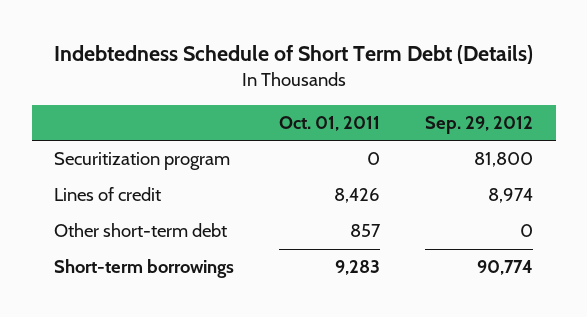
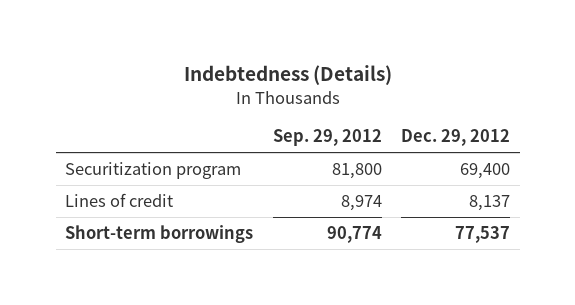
[53,44,533,64] Indebtedness Schedule of Short Term Debt (Details) -> [183,65,392,86] Indebtedness (Details)
[279,115,381,131] Oct. 01, 2011 -> none
none -> [400,129,510,147] Dec. 29, 2012
[54,223,228,238] Other short-term debt -> none

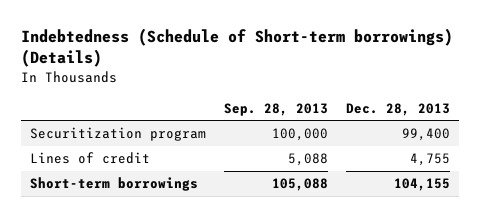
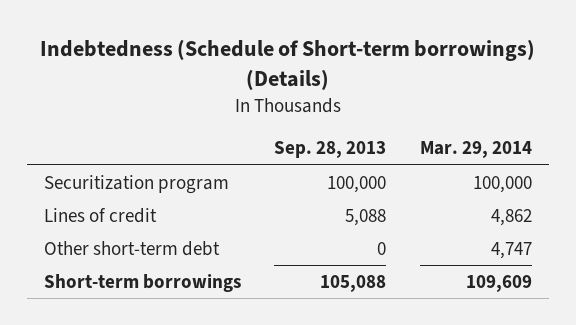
[345,102,450,116] Dec. 28, 2013 -> none
none -> [420,141,533,159] Mar. 29, 2014
none -> [43,240,220,256] Other short-term debt

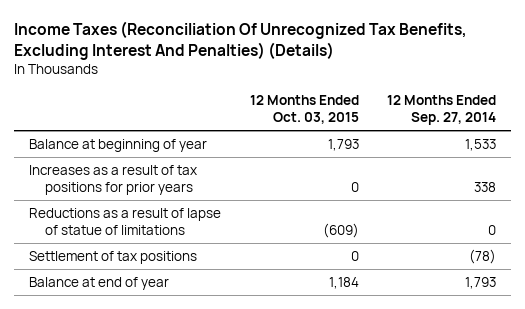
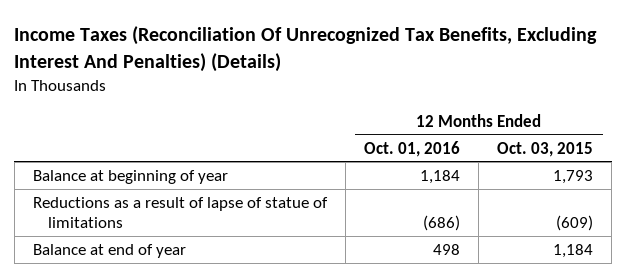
[387,95,497,126] 12 Months Ended Sep. 27, 2014 -> none
none -> [364,140,461,157] Oct. 01, 2016
[28,164,197,195] Increases as a result of tax positions for prior years -> none
[28,250,197,264] Settlement of tax positions -> none

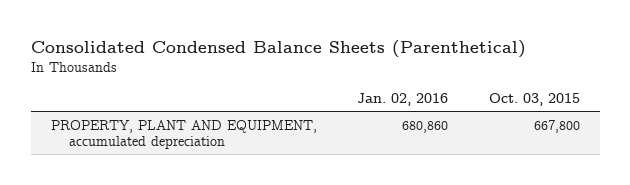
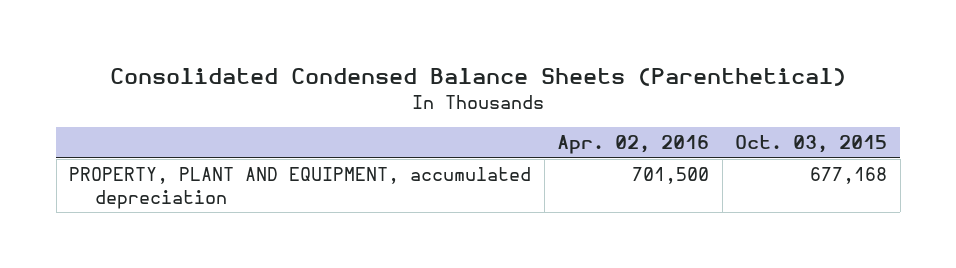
[357,93,449,107] Jan. 02, 2016 -> none
none -> [557,135,710,155] Apr. 02, 2016
[533,119,580,133] 667,800 -> [810,167,888,185] 677,168

